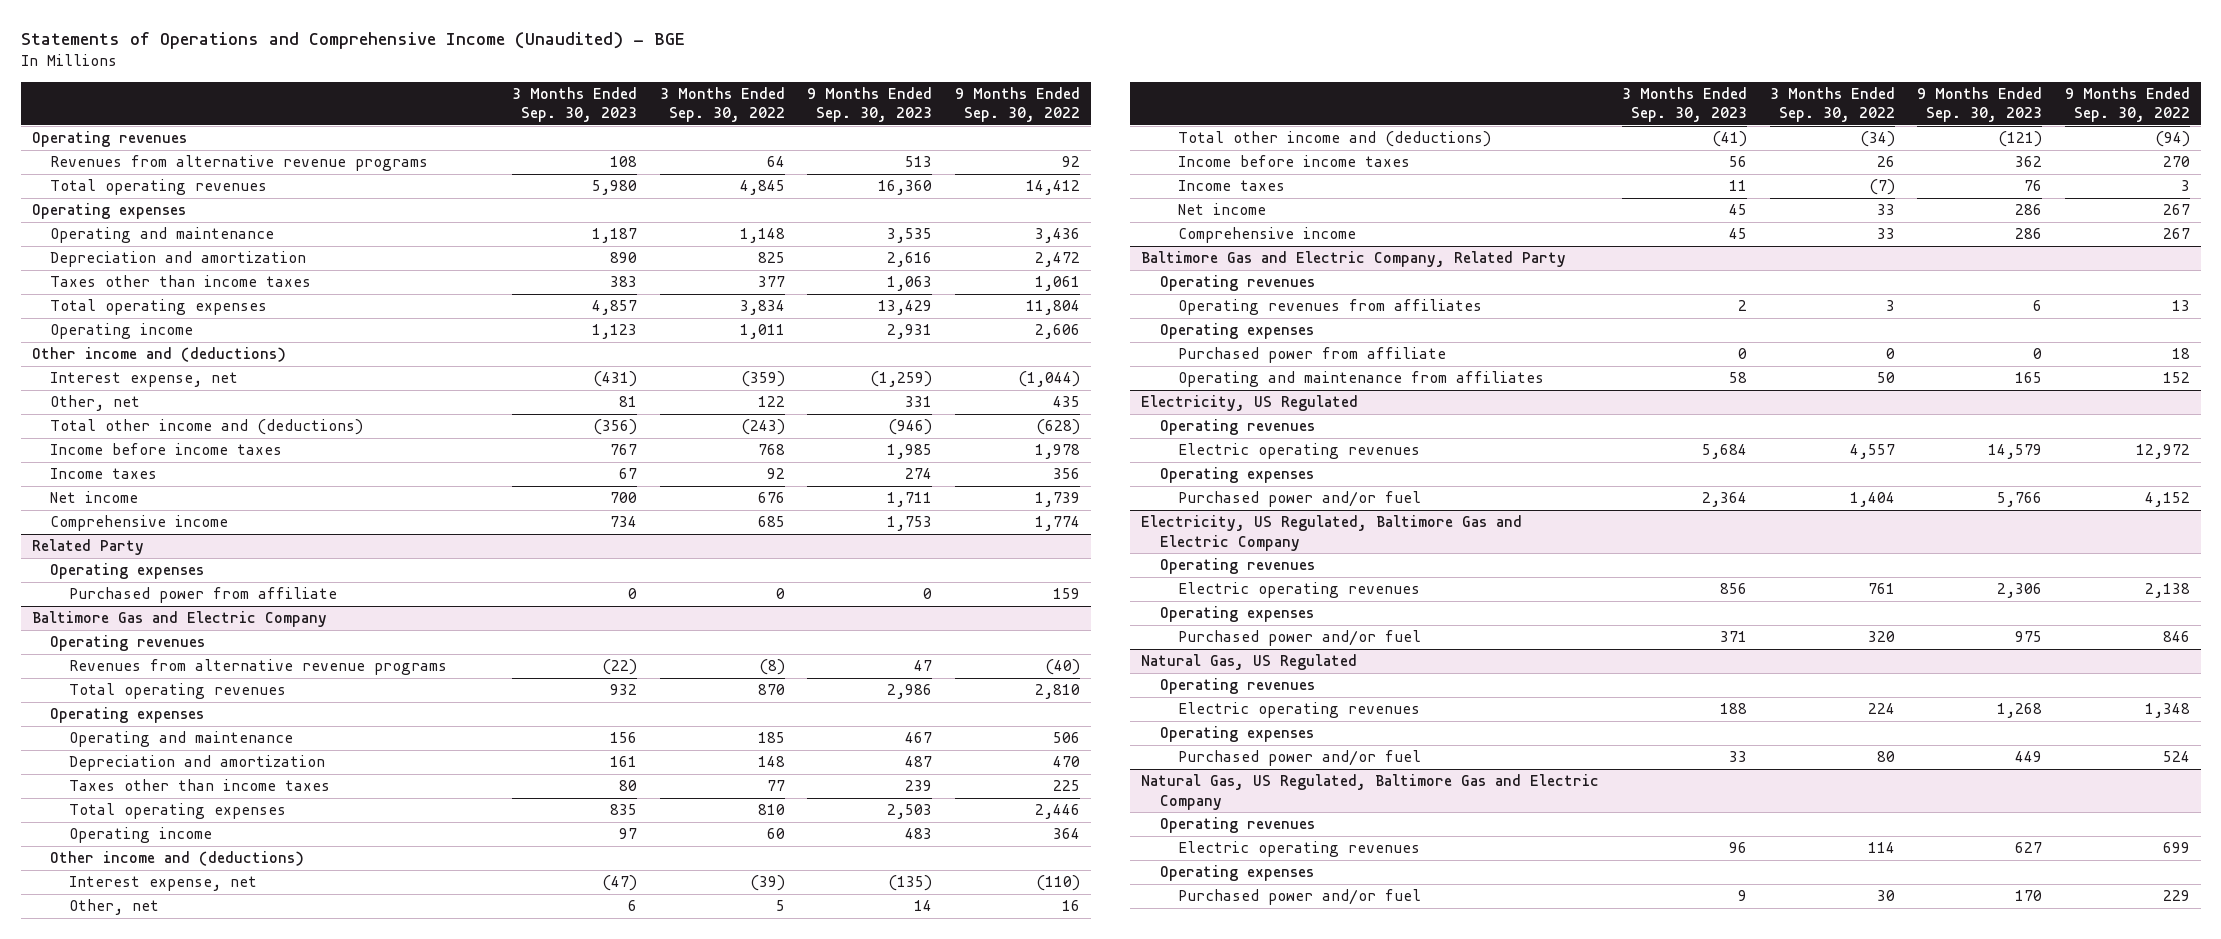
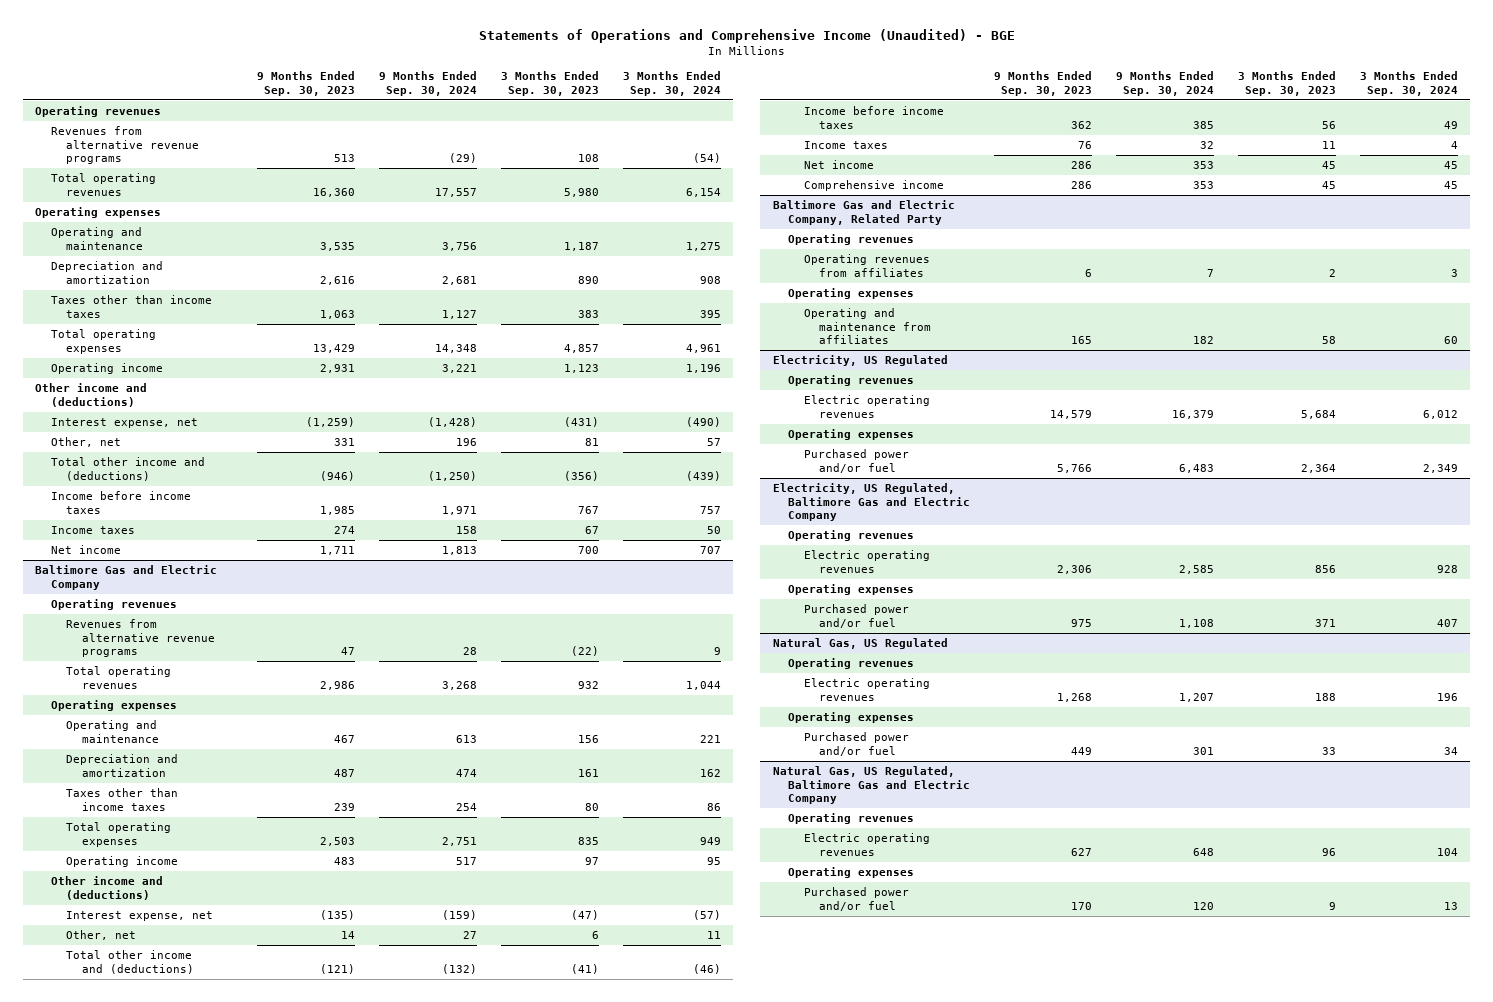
[659,86,785,123] 3 Months Ended Sep. 30, 2022 -> none
[954,86,1080,123] 9 Months Ended Sep. 30, 2022 -> none
none -> [378,71,477,96] 9 Months Ended Sep. 30, 2024
none -> [622,71,721,96] 3 Months Ended Sep. 30, 2024
[50,515,229,532] Comprehensive income -> none
[31,539,144,556] Related Party -> none
[50,563,205,580] Operating expenses -> none
[68,587,337,604] Purchased power from affiliate -> none
[1178,347,1447,364] Purchased power from affiliate -> none

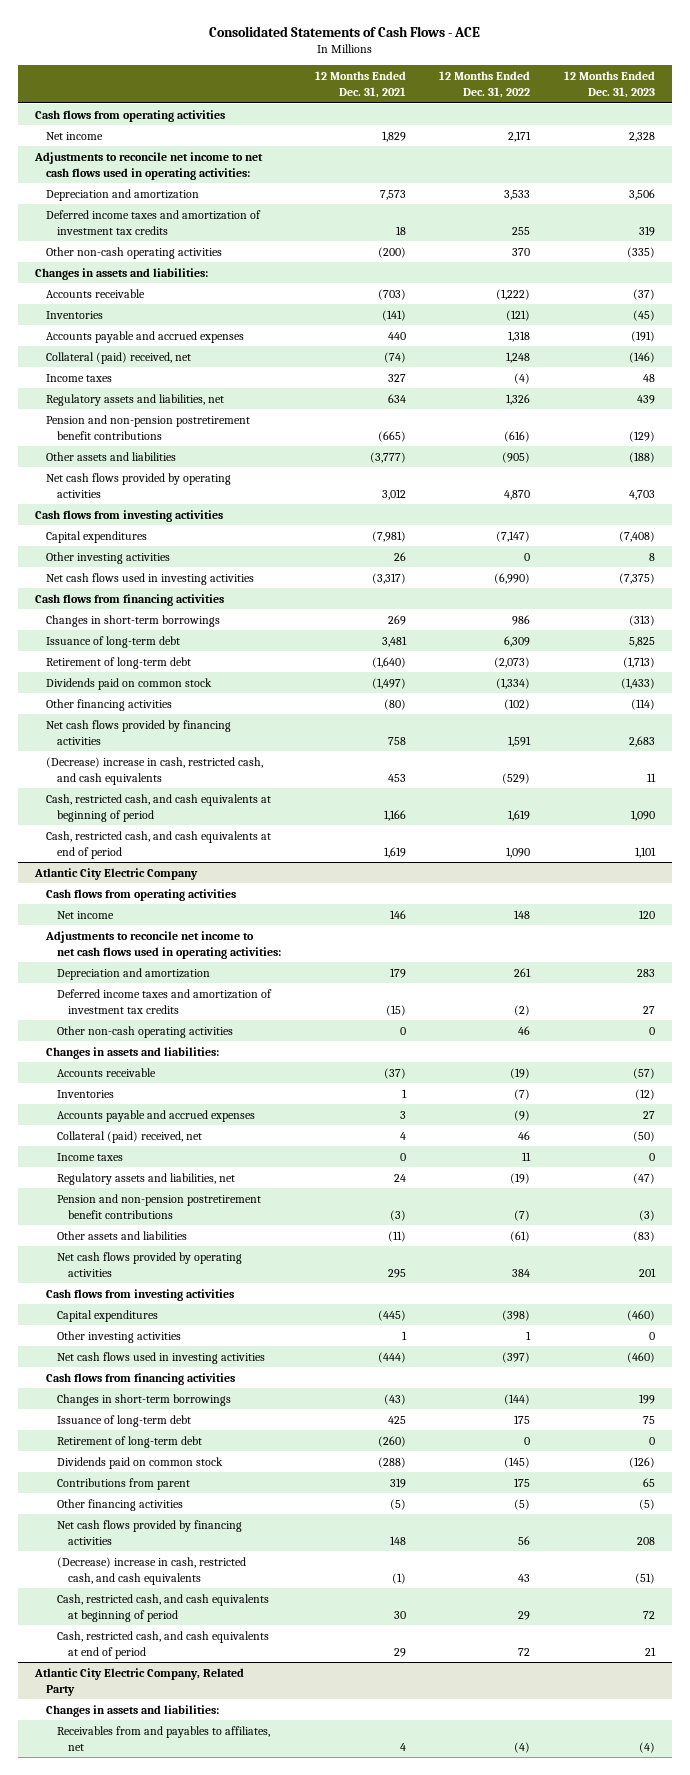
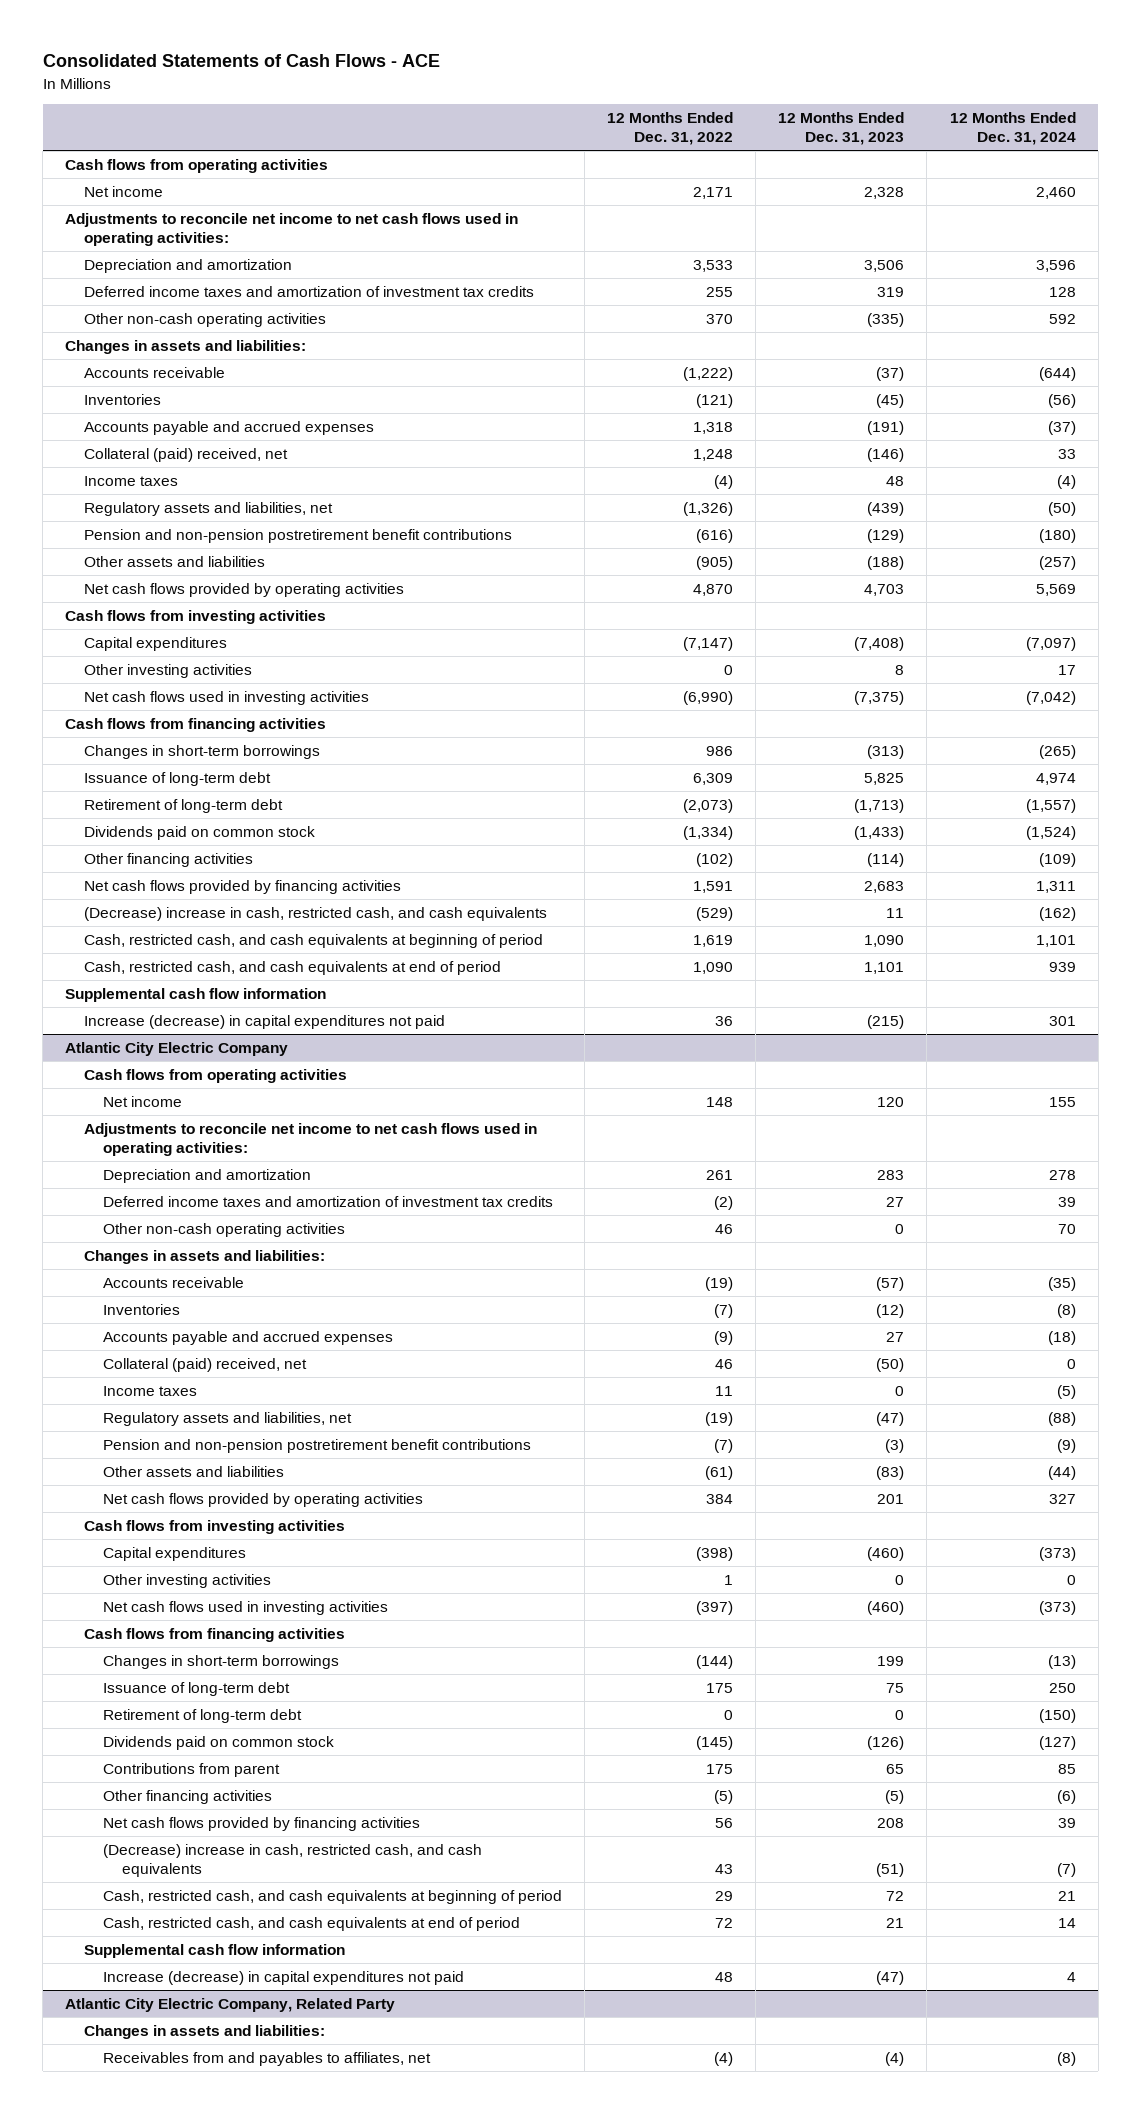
[314,71,406,98] 12 Months Ended Dec. 31, 2021 -> none
none -> [949,112,1076,146] 12 Months Ended Dec. 31, 2024
[506,393,531,405] 1,326 -> [683,502,734,517] (1,326)
[637,394,656,404] 439 -> [867,502,905,517] (439)
none -> [65,988,327,1003] Supplemental cash flow information
none -> [84,1015,446,1030] Increase (decrease) in capital expenditures not paid
none -> [84,1944,346,1959] Supplemental cash flow information
none -> [102,1971,464,1986] Increase (decrease) in capital expenditures not paid

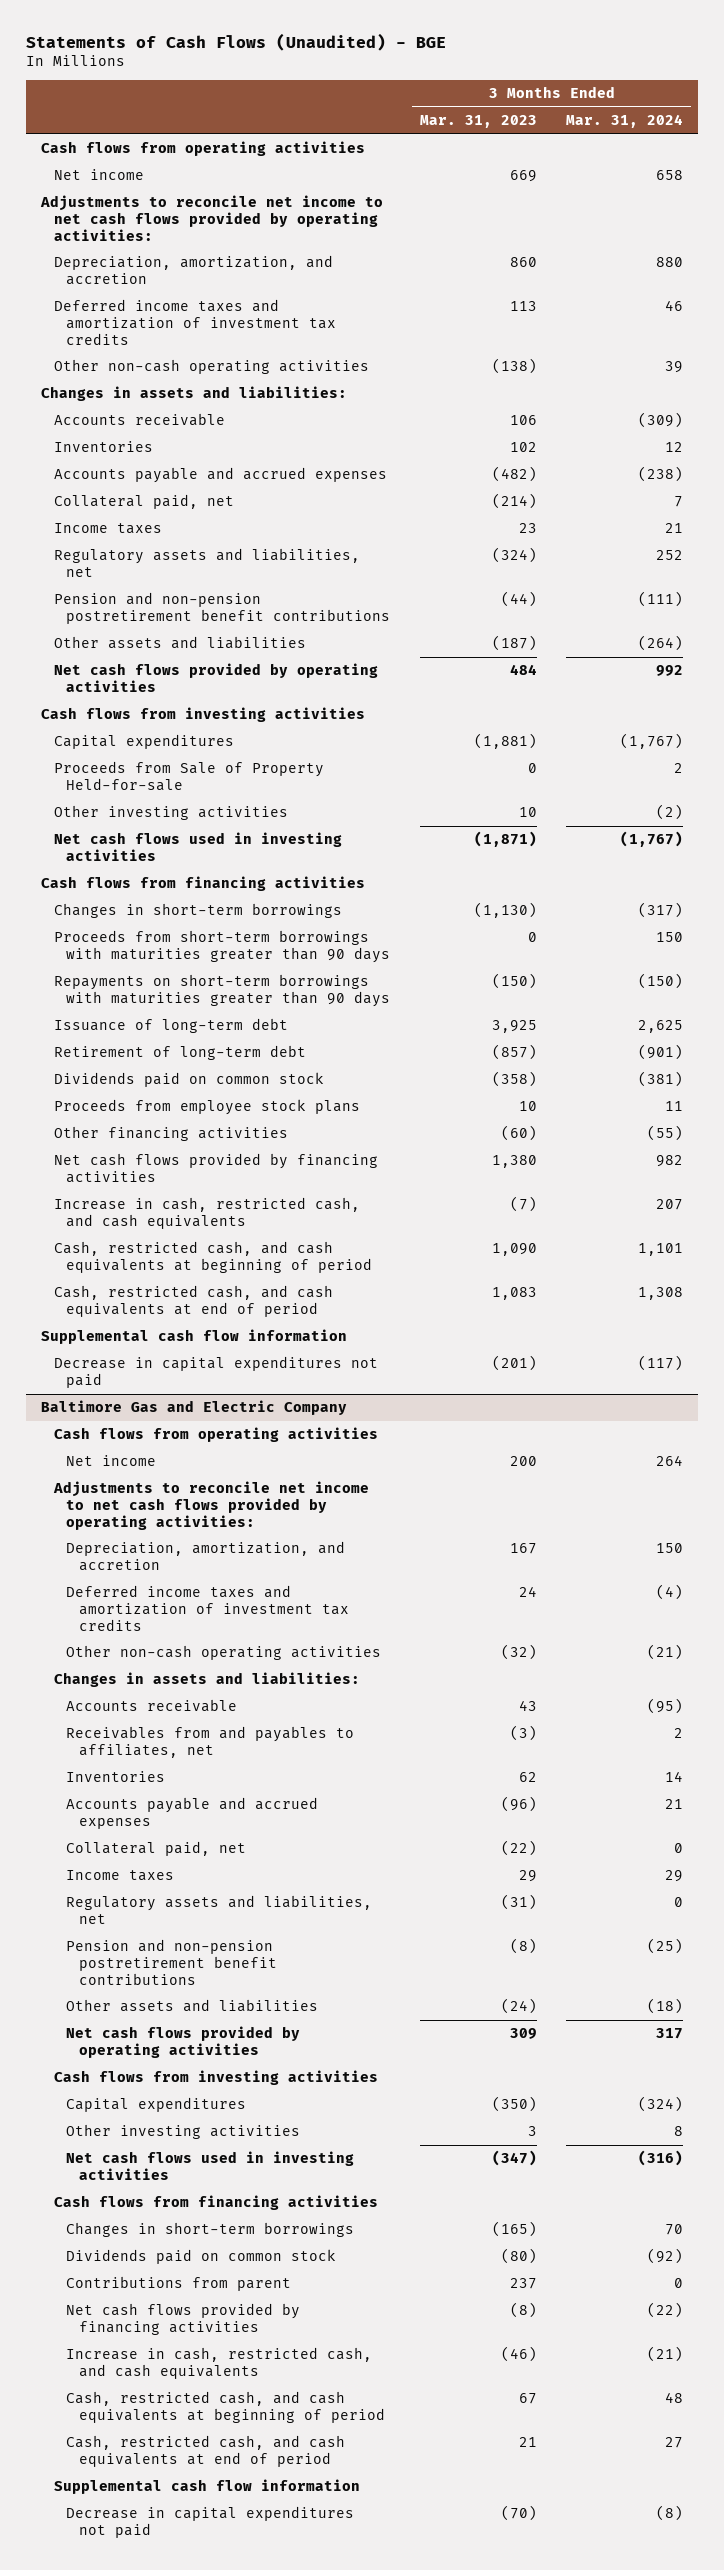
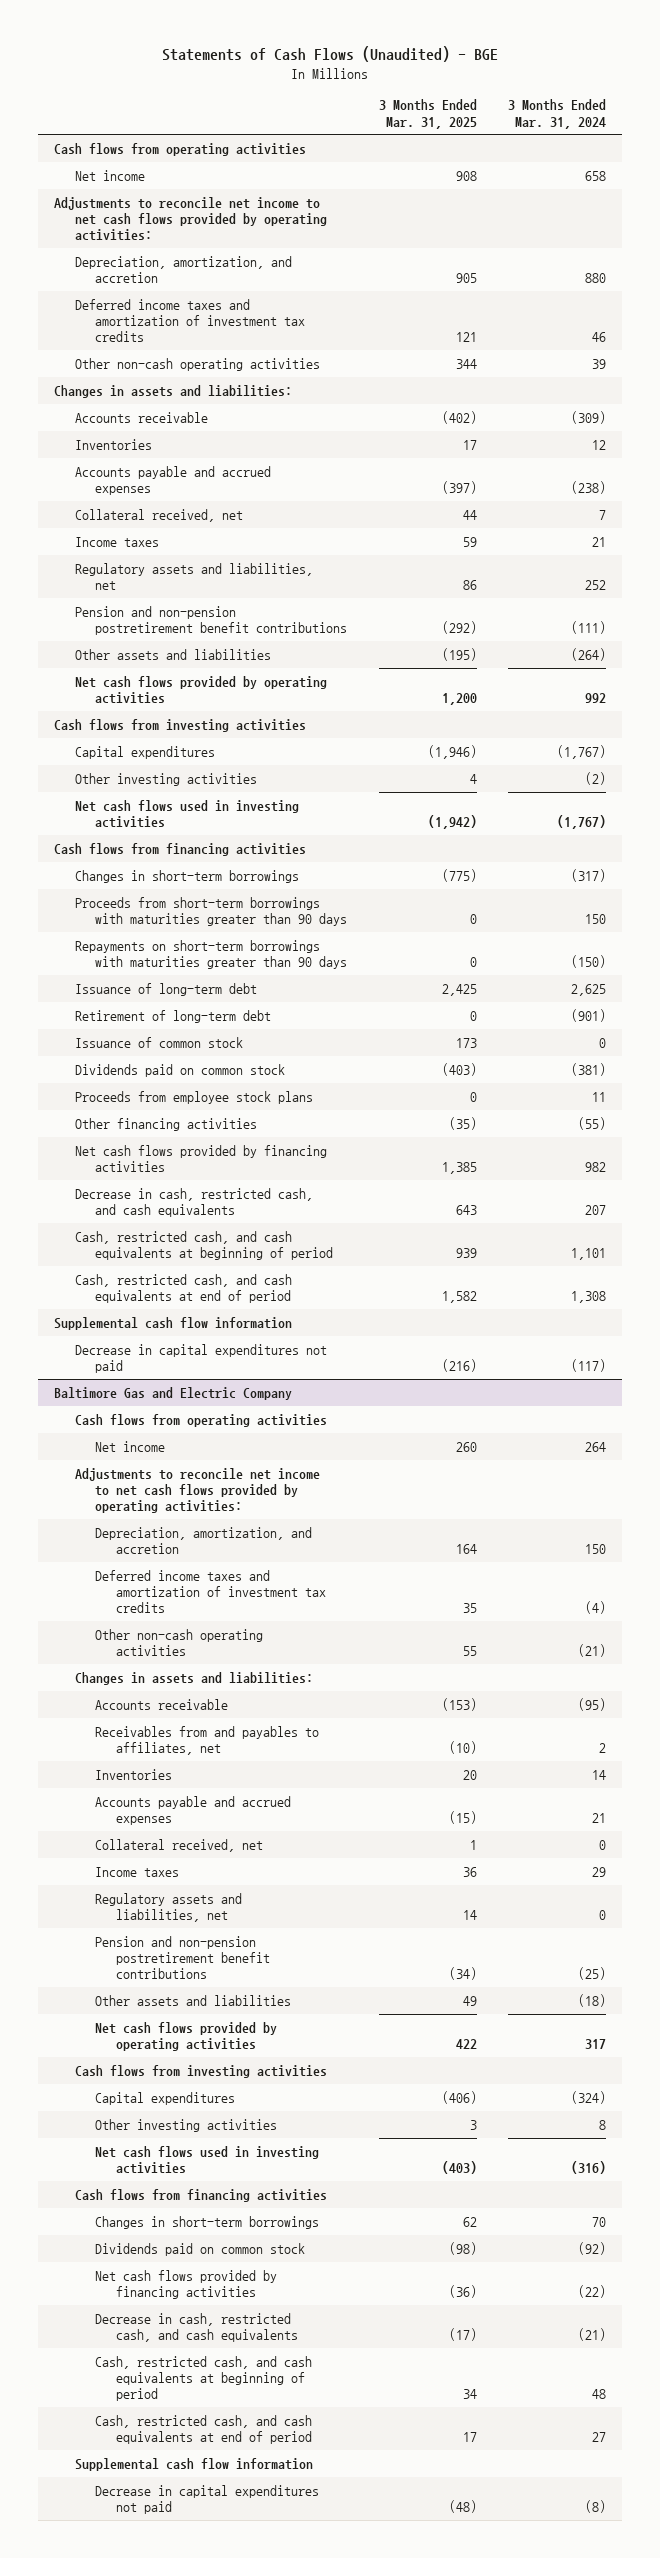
[419,115,537,129] Mar. 31, 2023 -> none
none -> [378,99,477,129] 3 Months Ended Mar. 31, 2025
[53,494,234,510] Collateral paid, net -> [74,508,243,522] Collateral received, net
[53,761,324,792] Proceeds from Sale of Property Held-for-sale -> none
none -> [74,1036,243,1048] Issuance of common stock
[53,1197,360,1230] Increase in cash, restricted cash, and cash equivalents -> [74,1187,313,1218] Decrease in cash, restricted cash, and cash equivalents
[66,1841,247,1857] Collateral paid, net -> [95,1838,264,1852] Collateral received, net
[66,2276,292,2292] Contributions from parent -> none
[66,2347,373,2380] Increase in cash, restricted cash, and cash equivalents -> [95,2312,298,2343] Decrease in cash, restricted cash, and cash equivalents

